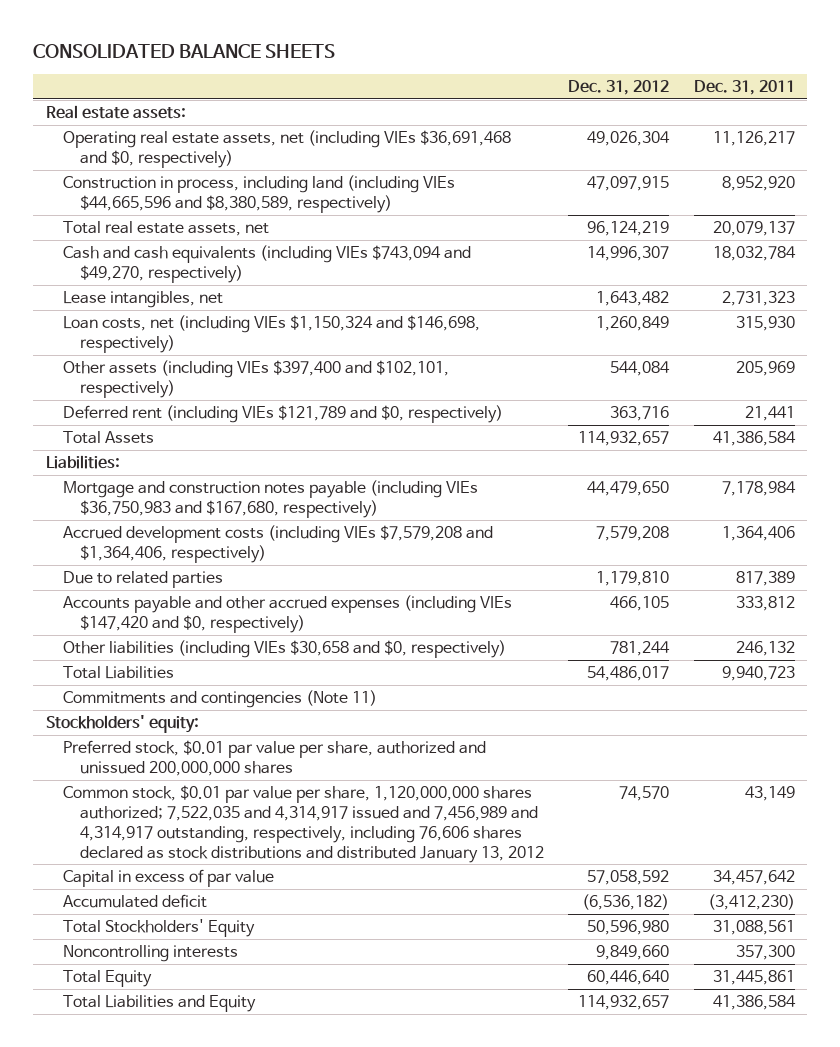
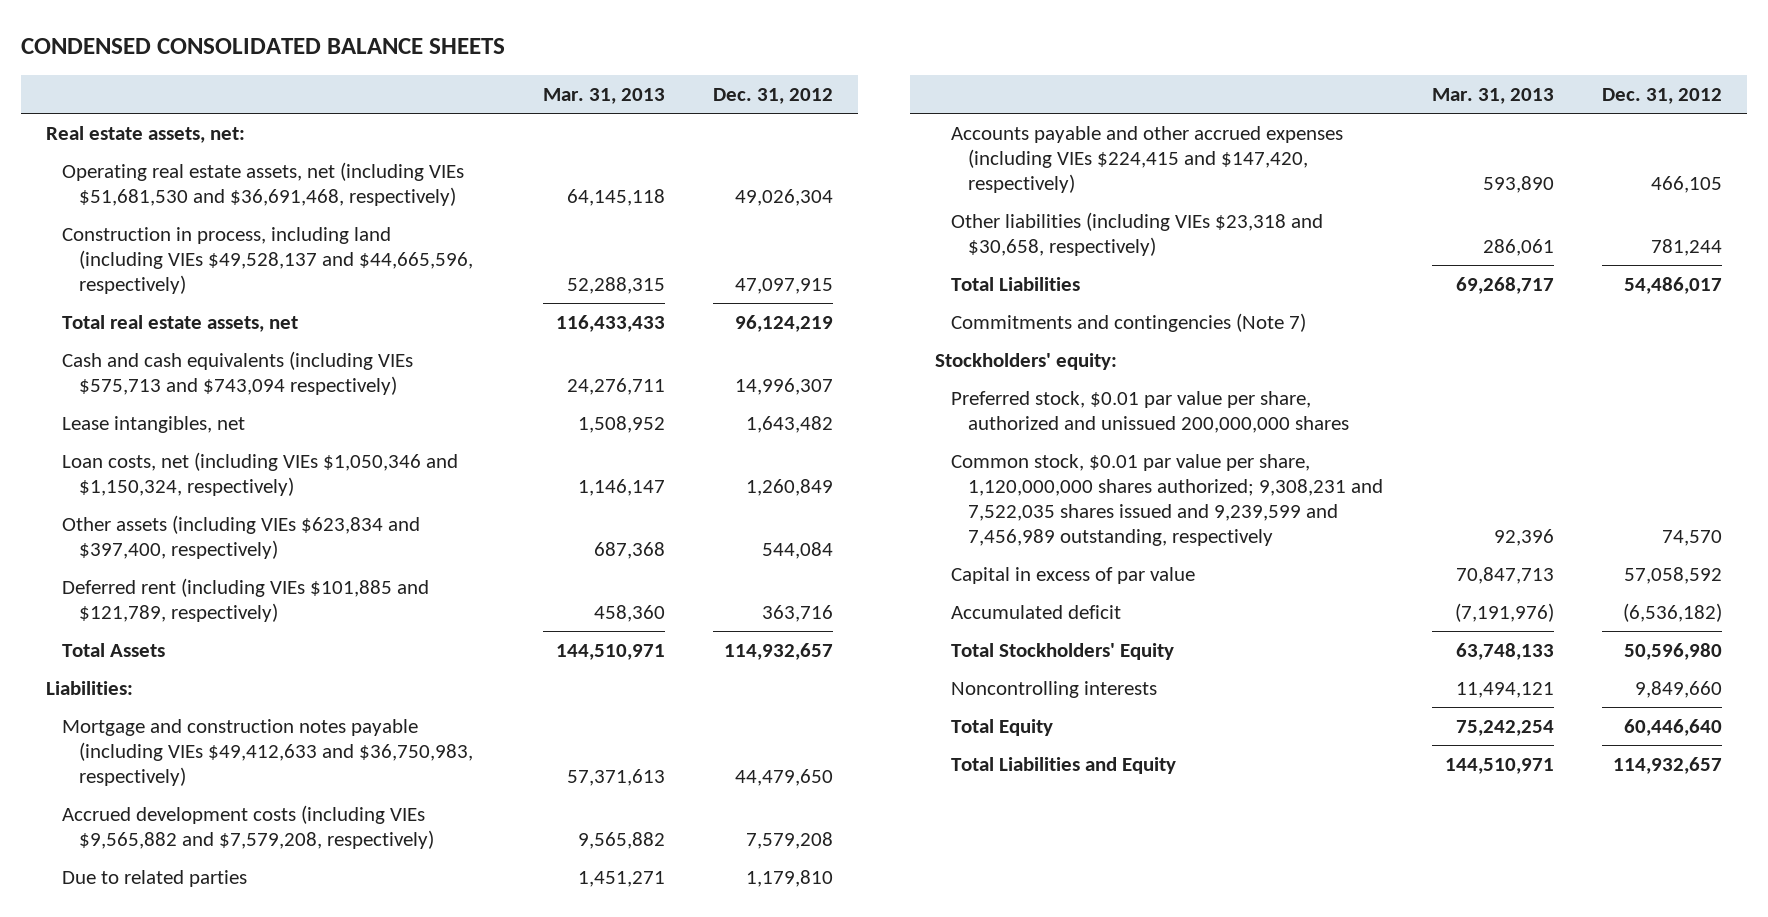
[33,44,336,59] CONSOLIDATED BALANCE SHEETS -> [21,38,506,55] CONDENSED CONSOLIDATED BALANCE SHEETS
[693,80,795,96] Dec. 31, 2011 -> none
none -> [542,88,665,105] Mar. 31, 2013
[45,105,186,120] Real estate assets: -> [45,125,245,143] Real estate assets, net:
[62,130,511,168] Operating real estate assets, net (including VIEs $36,691,468 and $0, respectively) -> [62,161,465,206] Operating real estate assets, net (including VIEs $51,681,530 and $36,691,468, respectively)
[62,175,455,213] Construction in process, including land (including VIEs $44,665,596 and $8,380,589, respectively) -> [62,226,473,295] Construction in process, including land (including VIEs $49,528,137 and $44,665,596, respectively)
[62,245,471,283] Cash and cash equivalents (including VIEs $743,094 and $49,270, respectively) -> [62,350,414,395] Cash and cash equivalents (including VIEs $575,713 and $743,094 respectively)
[62,315,480,353] Loan costs, net (including VIEs $1,150,324 and $146,698, respectively) -> [62,451,459,496] Loan costs, net (including VIEs $1,050,346 and $1,150,324, respectively)
[62,360,449,398] Other assets (including VIEs $397,400 and $102,101, respectively) -> [62,514,421,559] Other assets (including VIEs $623,834 and $397,400, respectively)
[62,405,503,424] Deferred rent (including VIEs $121,789 and $0, respectively) -> [62,577,430,622] Deferred rent (including VIEs $101,885 and $121,789, respectively)
[62,480,478,518] Mortgage and construction notes payable (including VIEs $36,750,983 and $167,680, respectively) -> [62,718,473,787] Mortgage and construction notes payable (including VIEs $49,412,633 and $36,750,983, respectively)
[62,525,493,563] Accrued development costs (including VIEs $7,579,208 and $1,364,406, respectively) -> [62,804,434,849] Accrued development costs (including VIEs $9,565,882 and $7,579,208, respectively)
[62,595,512,633] Accounts payable and other accrued expenses (including VIEs $147,420 and $0, respectively) -> [951,125,1344,194] Accounts payable and other accrued expenses (including VIEs $224,415 and $147,420, respectively)
[62,640,506,659] Other liabilities (including VIEs $30,658 and $0, respectively) -> [951,211,1324,256] Other liabilities (including VIEs $23,318 and $30,658, respectively)
[62,690,377,709] Commitments and contingencies (Note 11) -> [951,312,1307,332] Commitments and contingencies (Note 7)
[62,785,544,863] Common stock, $0.01 par value per share, 1,120,000,000 shares authorized; 7,522,035 and 4,314,917 issued and 7,456,989 and 4,314,917 outstanding, respectively, including 76,606 shares declared as stock distributions and distributed January 13, 2012 -> [951,453,1383,547] Common stock, $0.01 par value per share, 1,120,000,000 shares authorized; 9,308,231 and 7,522,035 shares issued and 9,239,599 and 7,456,989 outstanding, respectively

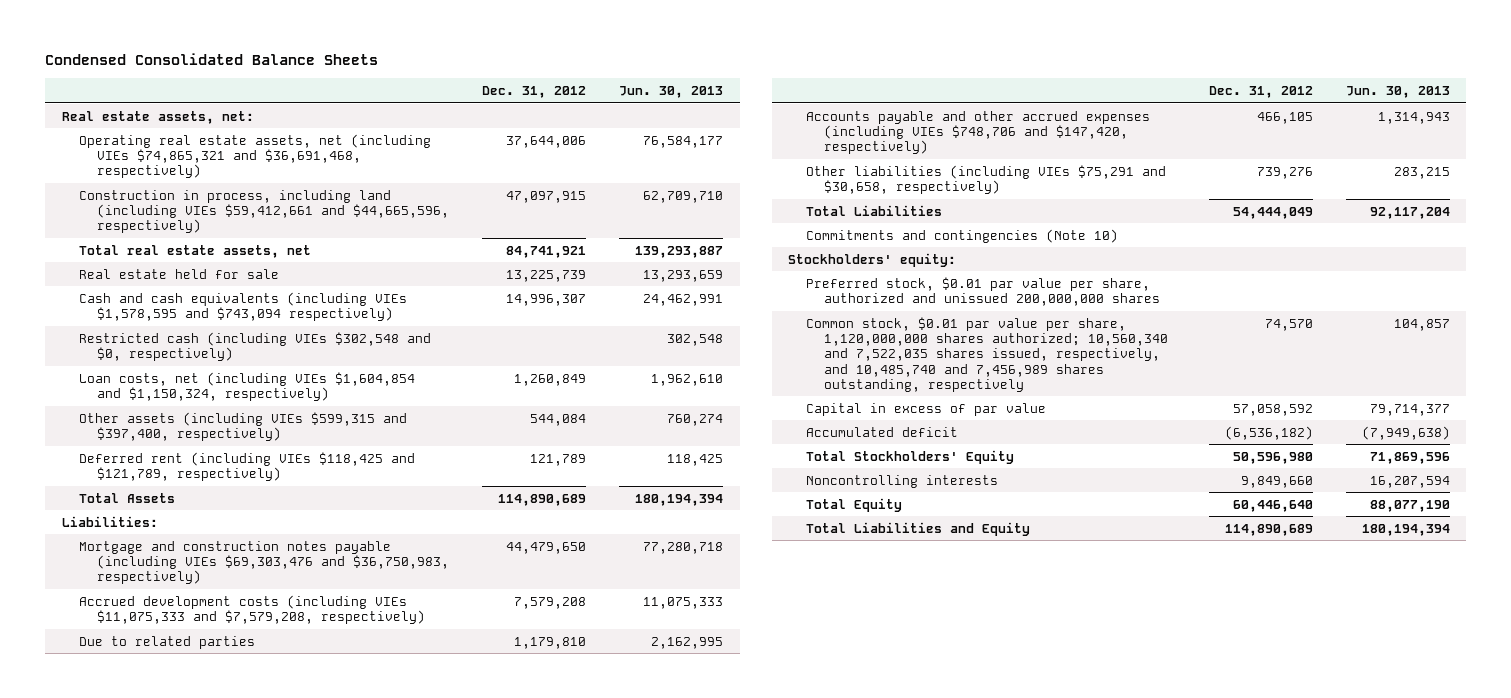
[21,38,506,55] CONDENSED CONSOLIDATED BALANCE SHEETS -> [45,53,379,66] Condensed Consolidated Balance Sheets
[542,88,665,105] Mar. 31, 2013 -> none
none -> [619,85,724,98] Jun. 30, 2013
[62,415,246,433] Lease intangibles, net -> none
[62,161,465,206] Operating real estate assets, net (including VIEs $51,681,530 and $36,691,468, respectively) -> [79,133,432,179] Operating real estate assets, net (including VIEs $74,865,321 and $36,691,468, respectively)
[735,188,834,206] 49,026,304 -> [506,135,587,148] 37,644,006
[62,226,473,295] Construction in process, including land (including VIEs $49,528,137 and $44,665,596, respectively) -> [79,189,450,234] Construction in process, including land (including VIEs $59,412,661 and $44,665,596, respectively)
[735,314,834,332] 96,124,219 -> [506,245,587,258] 84,741,921
none -> [79,268,280,279] Real estate held for sale
[62,350,414,395] Cash and cash equivalents (including VIEs $575,713 and $743,094 respectively) -> [79,291,408,321] Cash and cash equivalents (including VIEs $1,578,595 and $743,094 respectively)
none -> [79,331,432,361] Restricted cash (including VIEs $302,548 and $0, respectively)
[62,451,459,496] Loan costs, net (including VIEs $1,050,346 and $1,150,324, respectively) -> [79,371,416,401] Loan costs, net (including VIEs $1,604,854 and $1,150,324, respectively)
[62,514,421,559] Other assets (including VIEs $623,834 and $397,400, respectively) -> [79,411,408,441] Other assets (including VIEs $599,315 and $397,400, respectively)
[62,577,430,622] Deferred rent (including VIEs $101,885 and $121,789, respectively) -> [79,451,416,481] Deferred rent (including VIEs $118,425 and $121,789, respectively)
[762,604,834,622] 363,716 -> [530,453,587,466] 121,789
[724,642,834,660] 114,932,657 -> [498,493,587,506] 114,890,689
[62,718,473,787] Mortgage and construction notes payable (including VIEs $49,412,633 and $36,750,983, respectively) -> [79,540,450,585] Mortgage and construction notes payable (including VIEs $69,303,476 and $36,750,983, respectively)
[62,804,434,849] Accrued development costs (including VIEs $9,565,882 and $7,579,208, respectively) -> [79,594,426,624] Accrued development costs (including VIEs $11,075,333 and $7,579,208, respectively)
[951,125,1344,194] Accounts payable and other accrued expenses (including VIEs $224,415 and $147,420, respectively) -> [806,110,1151,155] Accounts payable and other accrued expenses (including VIEs $748,706 and $147,420, respectively)
[951,211,1324,256] Other liabilities (including VIEs $23,318 and $30,658, respectively) -> [806,164,1167,194] Other liabilities (including VIEs $75,291 and $30,658, respectively)
[1651,238,1723,256] 781,244 -> [1256,166,1313,179] 739,276
[1624,276,1723,294] 54,486,017 -> [1232,206,1313,219] 54,444,049
[951,312,1307,332] Commitments and contingencies (Note 7) -> [806,228,1119,243] Commitments and contingencies (Note 10)
[951,453,1383,547] Common stock, $0.01 par value per share, 1,120,000,000 shares authorized; 9,308,231 and 7,522,035 shares issued and 9,239,599 and 7,456,989 outstanding, respectively -> [806,316,1168,392] Common stock, $0.01 par value per share, 1,120,000,000 shares authorized; 10,560,340 and 7,522,035 shares issued, respectively, and 10,485,740 and 7,456,989 shares outstanding, respectively
[1613,756,1723,774] 114,932,657 -> [1224,523,1313,536] 114,890,689

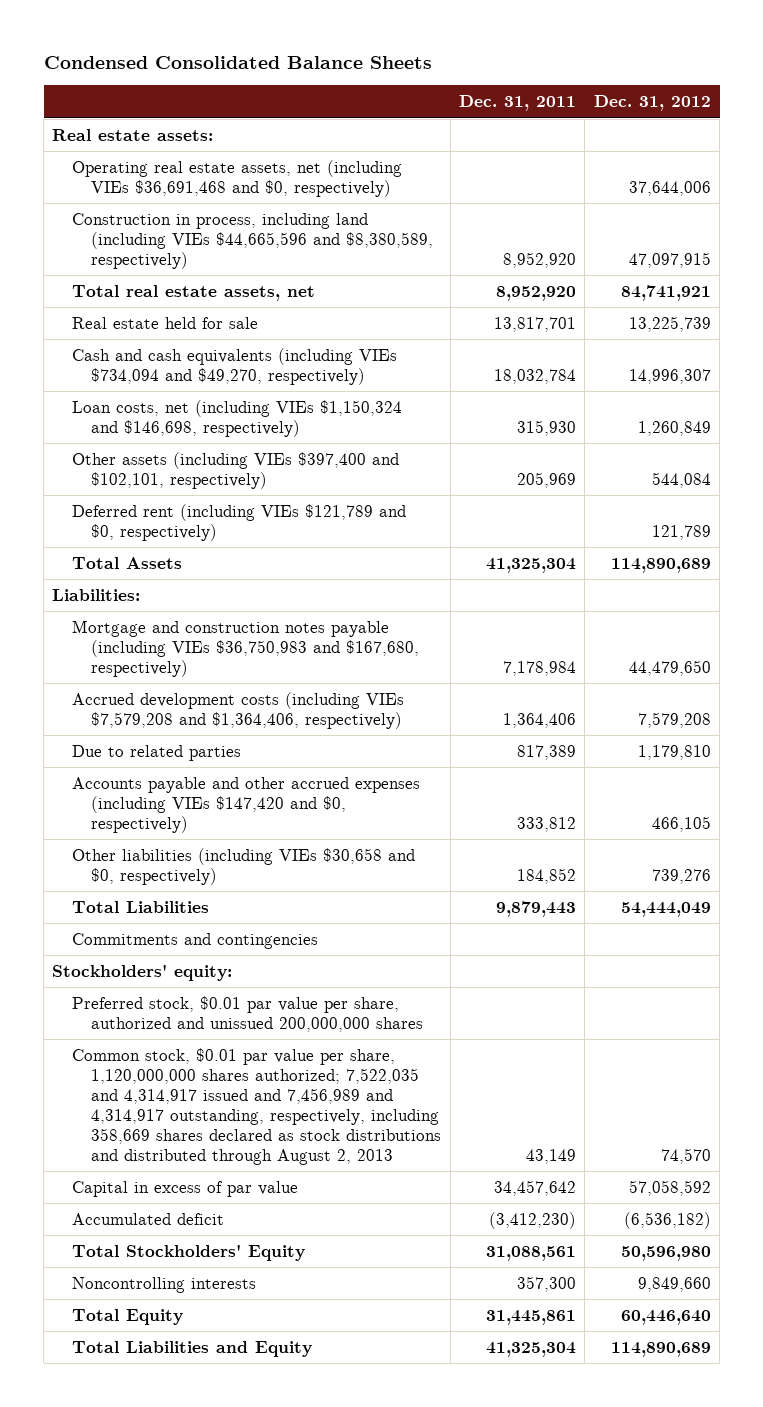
[619,85,724,98] Jun. 30, 2013 -> none
none -> [459,94,577,111] Dec. 31, 2011
[61,110,254,124] Real estate assets, net: -> [52,128,214,141] Real estate assets:
[79,133,432,179] Operating real estate assets, net (including VIEs $74,865,321 and $36,691,468, respectively) -> [71,159,402,197] Operating real estate assets, net (including VIEs $36,691,468 and $0, respectively)
[79,189,450,234] Construction in process, including land (including VIEs $59,412,661 and $44,665,596, respectively) -> [71,212,434,269] Construction in process, including land (including VIEs $44,665,596 and $8,380,589, respectively)
[79,331,432,361] Restricted cash (including VIEs $302,548 and $0, respectively) -> none
[79,291,408,321] Cash and cash equivalents (including VIEs $1,578,595 and $743,094 respectively) -> [71,347,397,385] Cash and cash equivalents (including VIEs $734,094 and $49,270, respectively)
[79,371,416,401] Loan costs, net (including VIEs $1,604,854 and $1,150,324, respectively) -> [71,399,402,437] Loan costs, net (including VIEs $1,150,324 and $146,698, respectively)
[79,411,408,441] Other assets (including VIEs $599,315 and $397,400, respectively) -> [71,451,399,489] Other assets (including VIEs $397,400 and $102,101, respectively)
[79,451,416,481] Deferred rent (including VIEs $118,425 and $121,789, respectively) -> [71,503,406,541] Deferred rent (including VIEs $121,789 and $0, respectively)
[79,540,450,585] Mortgage and construction notes payable (including VIEs $69,303,476 and $36,750,983, respectively) -> [71,619,420,677] Mortgage and construction notes payable (including VIEs $36,750,983 and $167,680, respectively)
[79,594,426,624] Accrued development costs (including VIEs $11,075,333 and $7,579,208, respectively) -> [71,691,404,729] Accrued development costs (including VIEs $7,579,208 and $1,364,406, respectively)
[806,110,1151,155] Accounts payable and other accrued expenses (including VIEs $748,706 and $147,420, respectively) -> [71,776,420,833] Accounts payable and other accrued expenses (including VIEs $147,420 and $0, respectively)
[806,164,1167,194] Other liabilities (including VIEs $75,291 and $30,658, respectively) -> [71,847,415,885] Other liabilities (including VIEs $30,658 and $0, respectively)
[806,228,1119,243] Commitments and contingencies (Note 10) -> [71,932,318,949] Commitments and contingencies
[806,316,1168,392] Common stock, $0.01 par value per share, 1,120,000,000 shares authorized; 10,560,340 and 7,522,035 shares issued, respectively, and 10,485,740 and 7,456,989 shares outstanding, respectively -> [71,1047,442,1165] Common stock, $0.01 par value per share, 1,120,000,000 shares authorized; 7,522,035 and 4,314,917 issued and 7,456,989 and 4,314,917 outstanding, respectively, including 358,669 shares declared as stock distributions and distributed through August 2, 2013

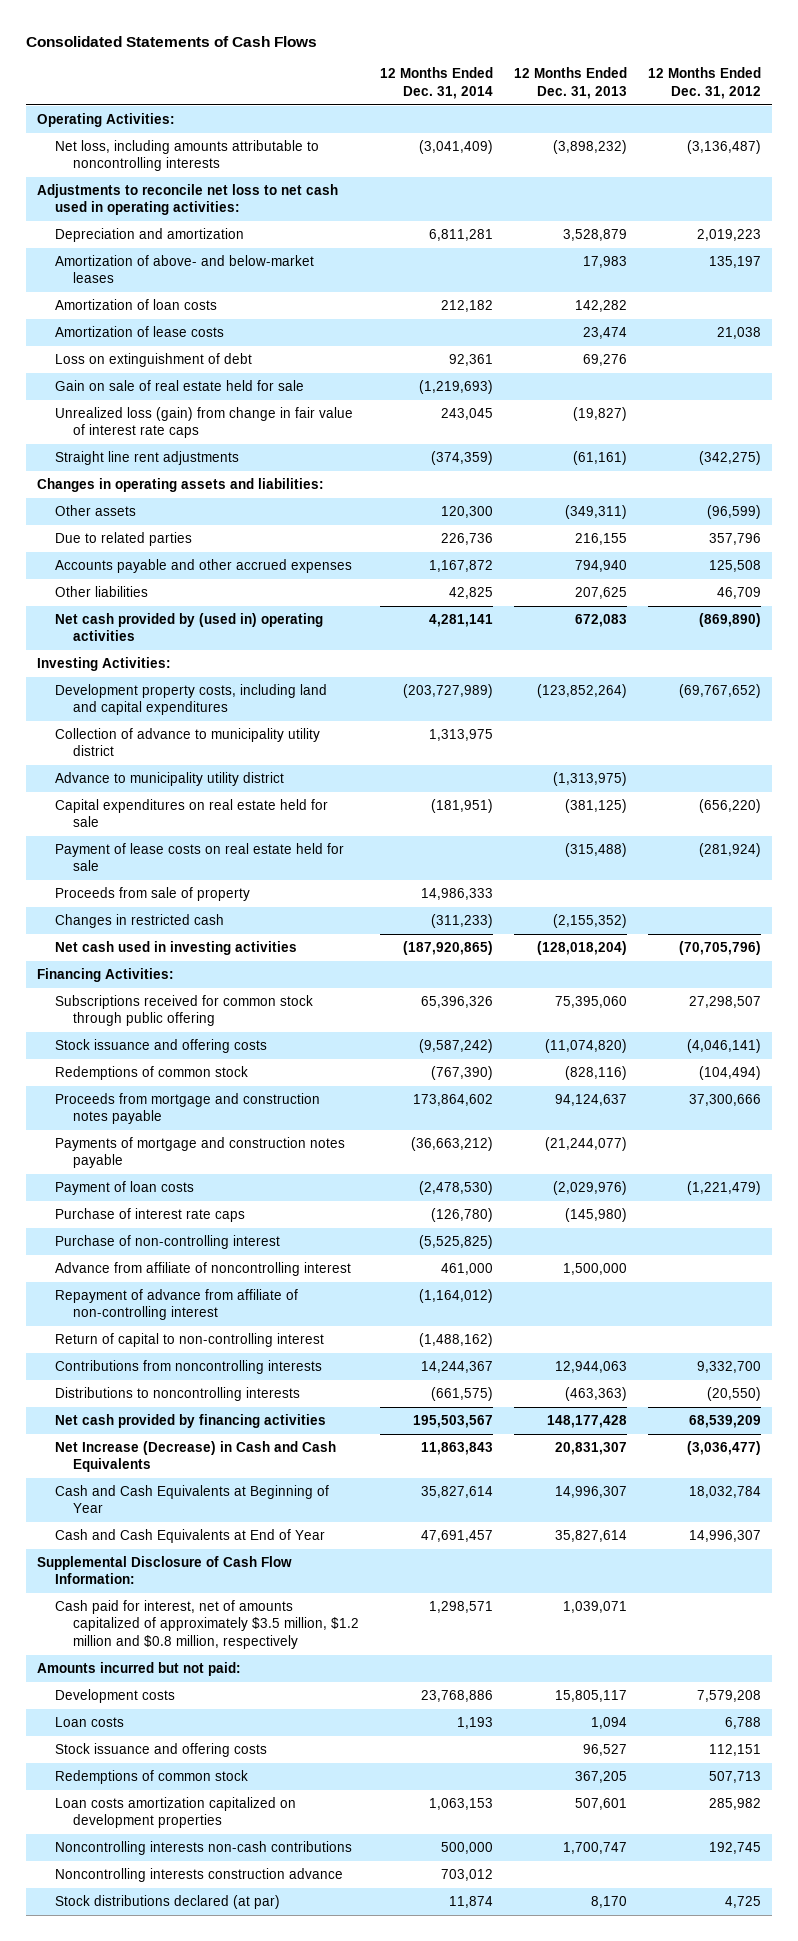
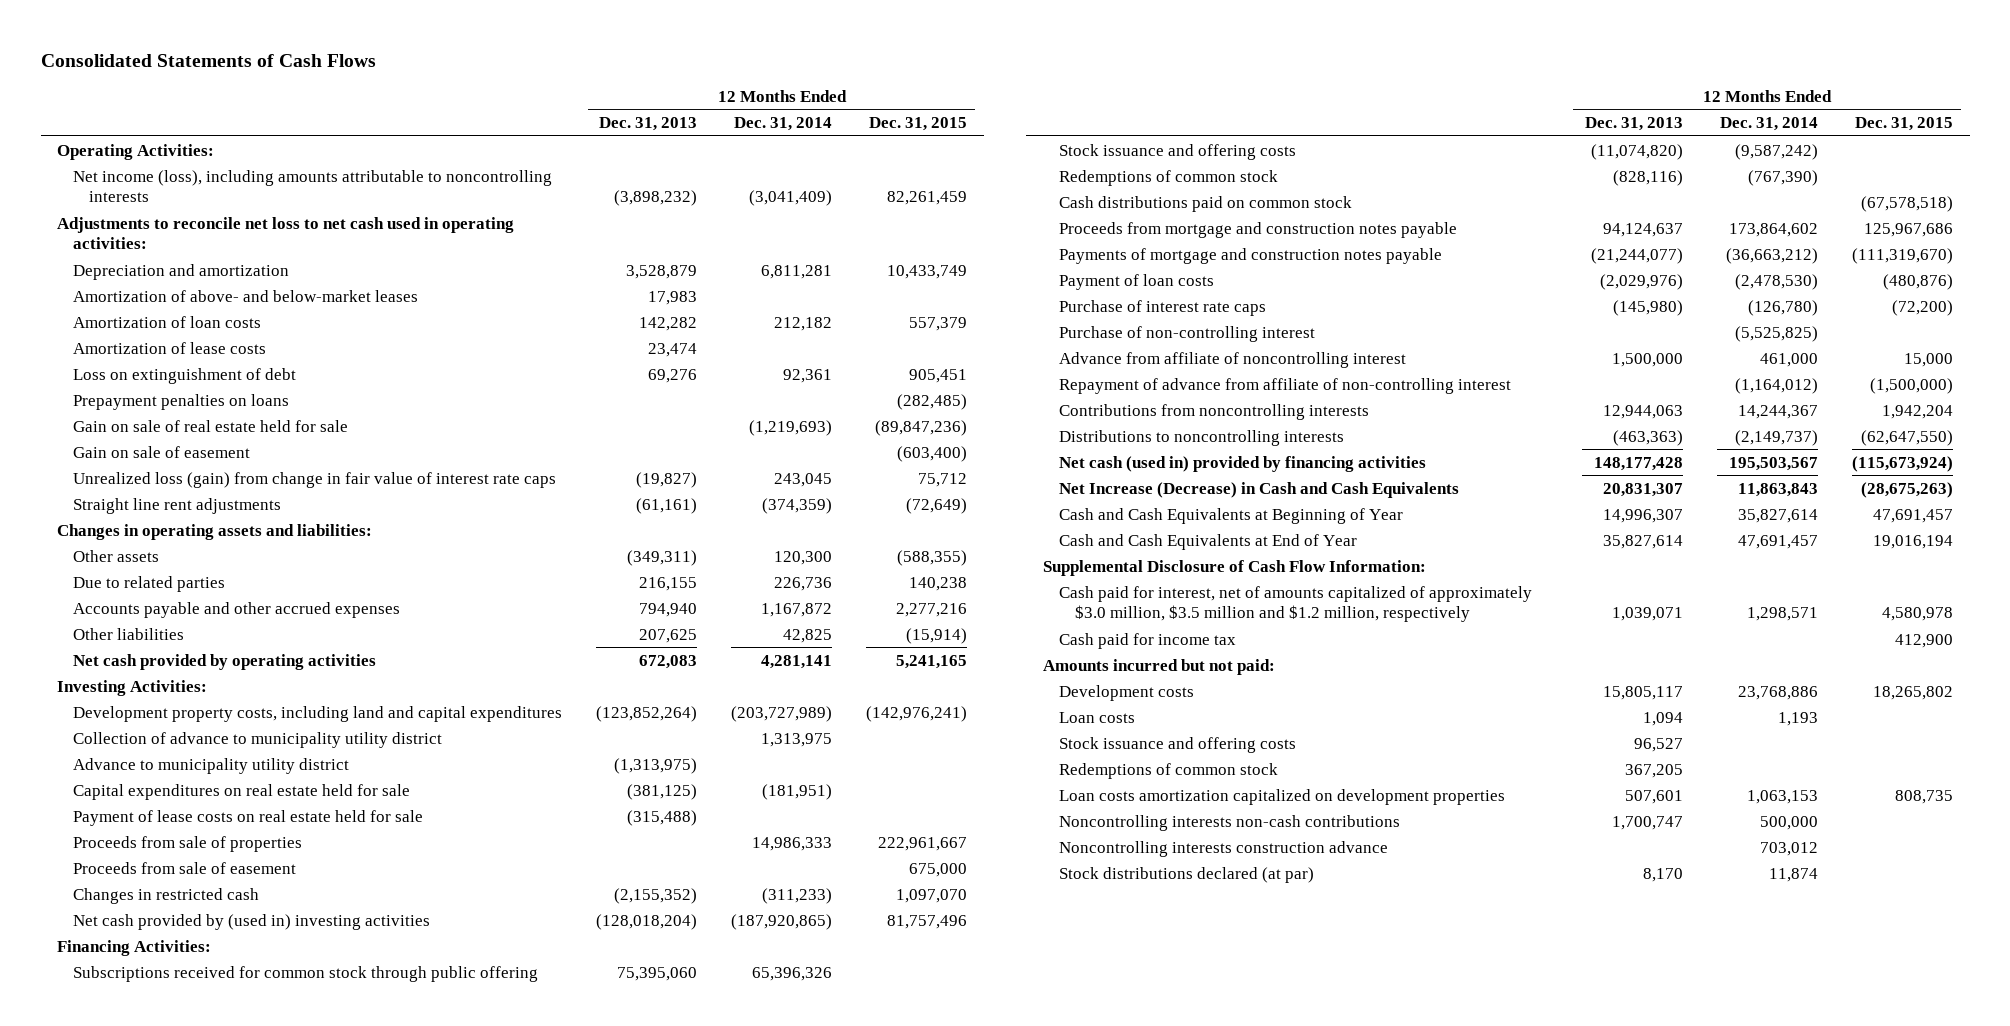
[648,67,762,99] 12 Months Ended Dec. 31, 2012 -> none
none -> [869,117,968,132] Dec. 31, 2015
[54,140,319,172] Net loss, including amounts attributable to noncontrolling interests -> [73,169,553,202] Net income (loss), including amounts attributable to noncontrolling interests
none -> [73,393,290,410] Prepayment penalties on loans
none -> [73,445,251,458] Gain on sale of easement
[54,613,323,642] Net cash provided by (used in) operating activities -> [73,653,377,670] Net cash provided by operating activities
[54,887,250,902] Proceeds from sale of property -> [73,835,303,852] Proceeds from sale of properties
none -> [73,861,297,874] Proceeds from sale of easement
[54,941,297,956] Net cash used in investing activities -> [73,913,431,930] Net cash provided by (used in) investing activities
none -> [1058,195,1352,212] Cash distributions paid on common stock
[54,1333,324,1348] Return of capital to non-controlling interest -> none
[430,1387,493,1402] (661,575) -> [1734,429,1818,446] (2,149,737)
[54,1414,326,1429] Net cash provided by financing activities -> [1058,455,1426,472] Net cash (used in) provided by financing activities
[54,1600,359,1649] Cash paid for interest, net of amounts capitalized of approximately $3.5 million, $1.2 million and $0.8 million, respectively -> [1058,585,1532,622] Cash paid for interest, net of amounts capitalized of approximately $3.0 million, $3.5 million and $1.2 million, respectively
none -> [1058,632,1236,649] Cash paid for income tax

